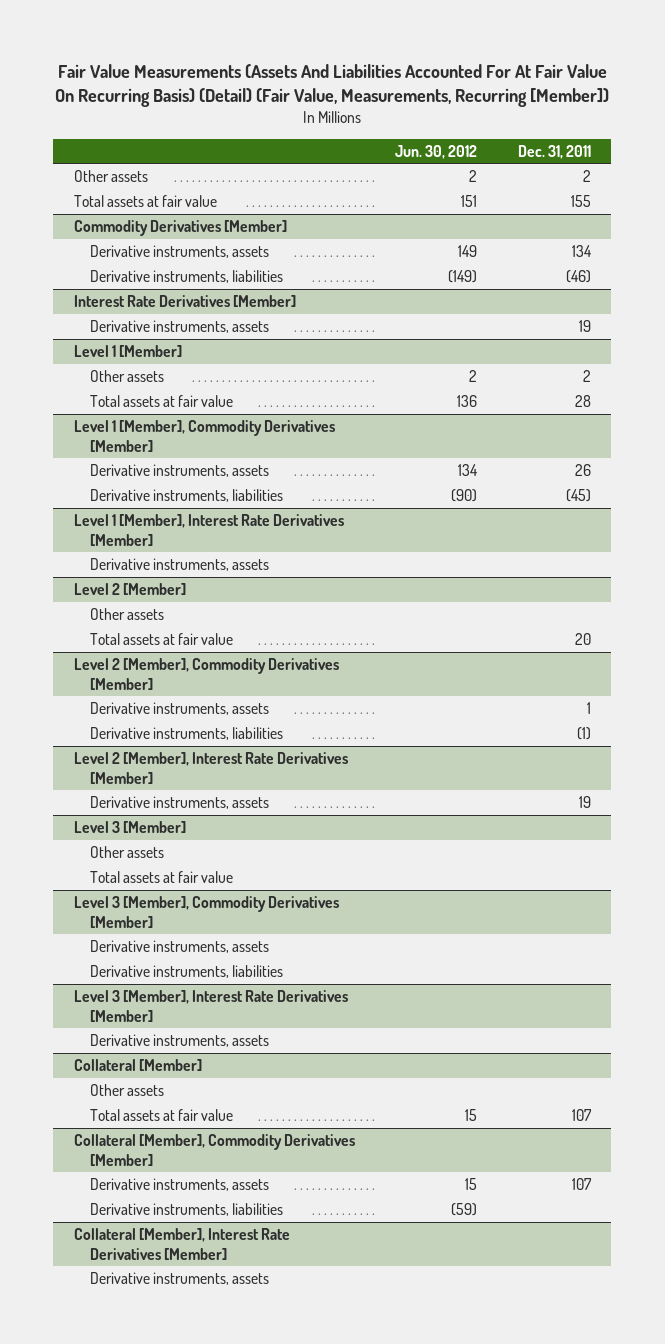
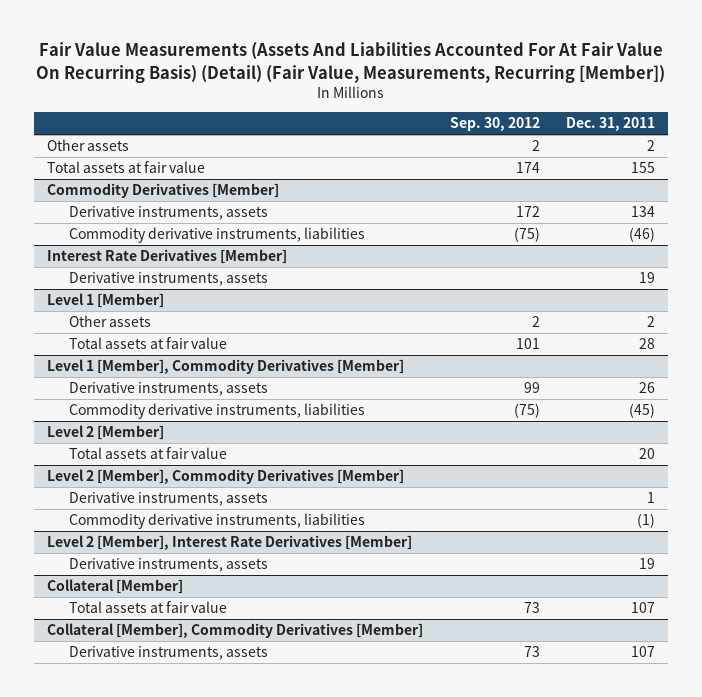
[395,144,478,159] Jun. 30, 2012 -> none
none -> [449,117,540,132] Sep. 30, 2012
[90,270,284,284] Derivative instruments, liabilities -> [68,227,365,244] Commodity derivative instruments, liabilities
[73,514,344,546] Level 1 [Member], Interest Rate Derivatives [Member] -> none
[90,558,270,572] Derivative instruments, assets -> none
[90,489,284,503] Derivative instruments, liabilities -> [68,403,365,420] Commodity derivative instruments, liabilities
[90,608,165,621] Other assets -> none
[90,727,284,741] Derivative instruments, liabilities -> [68,513,365,530] Commodity derivative instruments, liabilities
[73,821,186,834] Level 3 [Member] -> none
[90,846,165,859] Other assets -> none
[90,871,234,884] Total assets at fair value -> none
[73,896,339,928] Level 3 [Member], Commodity Derivatives [Member] -> none
[90,940,270,954] Derivative instruments, assets -> none
[90,965,284,979] Derivative instruments, liabilities -> none
[73,990,348,1022] Level 3 [Member], Interest Rate Derivatives [Member] -> none
[90,1034,270,1048] Derivative instruments, assets -> none
[90,1084,165,1097] Other assets -> none
[90,1203,284,1217] Derivative instruments, liabilities -> none
[73,1228,290,1260] Collateral [Member], Interest Rate Derivatives [Member] -> none
[90,1272,270,1286] Derivative instruments, assets -> none

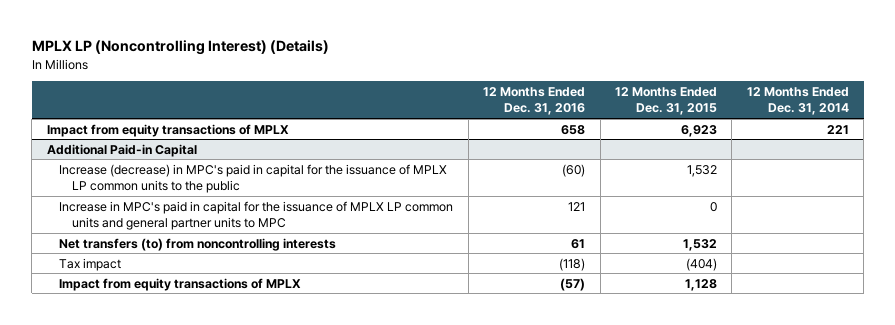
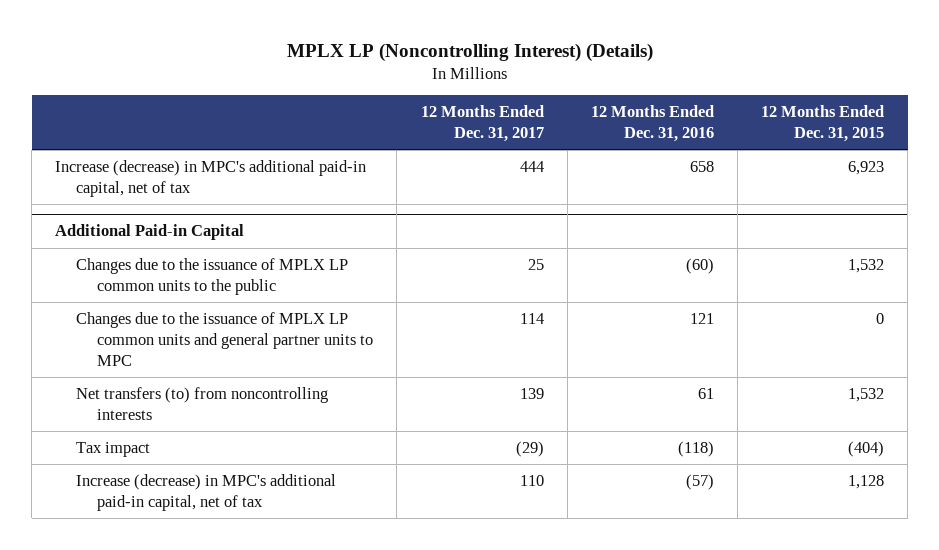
[746,87,849,116] 12 Months Ended Dec. 31, 2014 -> none
none -> [420,105,544,142] 12 Months Ended Dec. 31, 2017
[46,123,289,137] Impact from equity transactions of MPLX -> [55,159,367,197] Increase (decrease) in MPC's additional paid-in capital, net of tax
[59,163,448,194] Increase (decrease) in MPC's paid in capital for the issuance of MPLX LP common units to the public -> [76,257,349,295] Changes due to the issuance of MPLX LP common units to the public
[59,200,454,231] Increase in MPC's paid in capital for the issuance of MPLX LP common units and general partner units to MPC -> [76,311,374,366] Changes due to the issuance of MPLX LP common units and general partner units to MPC
[59,277,302,291] Impact from equity transactions of MPLX -> [76,473,337,511] Increase (decrease) in MPC's additional paid-in capital, net of tax

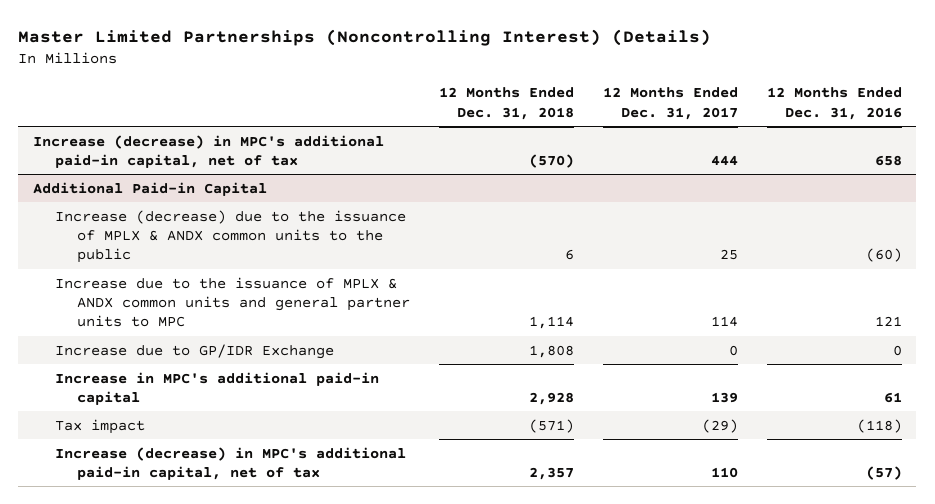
[286,42,653,62] MPLX LP (Noncontrolling Interest) (Details) -> [18,29,712,47] Master Limited Partnerships (Noncontrolling Interest) (Details)
[760,105,884,142] 12 Months Ended Dec. 31, 2015 -> none
none -> [439,87,575,120] 12 Months Ended Dec. 31, 2018
[76,257,349,295] Changes due to the issuance of MPLX LP common units to the public -> [55,209,407,264] Increase (decrease) due to the issuance of MPLX & ANDX common units to the public
[76,311,374,366] Changes due to the issuance of MPLX LP common units and general partner units to MPC -> [55,276,411,328] Increase due to the issuance of MPLX & ANDX common units and general partner units to MPC
none -> [55,343,335,359] Increase due to GP/IDR Exchange
[76,386,329,420] Net transfers (to) from noncontrolling interests -> [55,371,380,405] Increase in MPC's additional paid-in capital

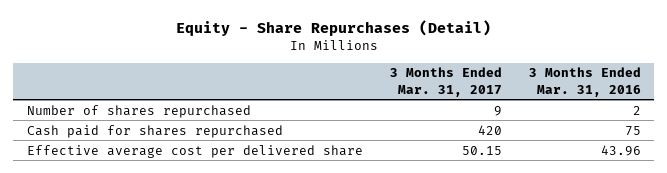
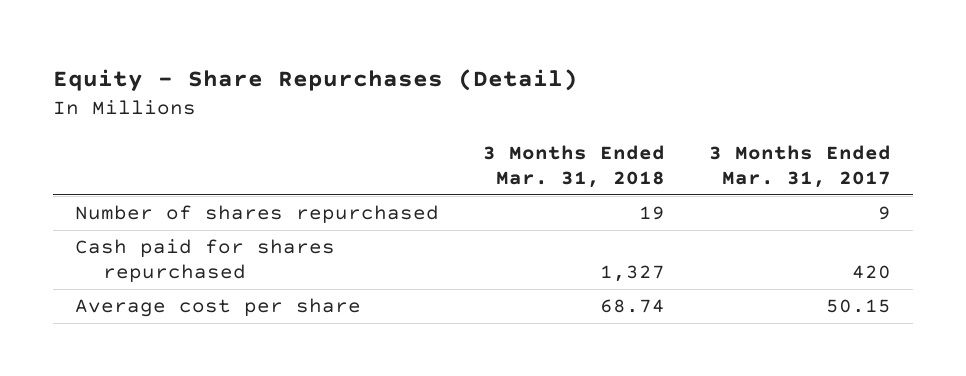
[528,67,641,97] 3 Months Ended Mar. 31, 2016 -> none
none -> [483,144,666,188] 3 Months Ended Mar. 31, 2018
[26,144,363,158] Effective average cost per delivered share -> [75,298,362,318] Average cost per share

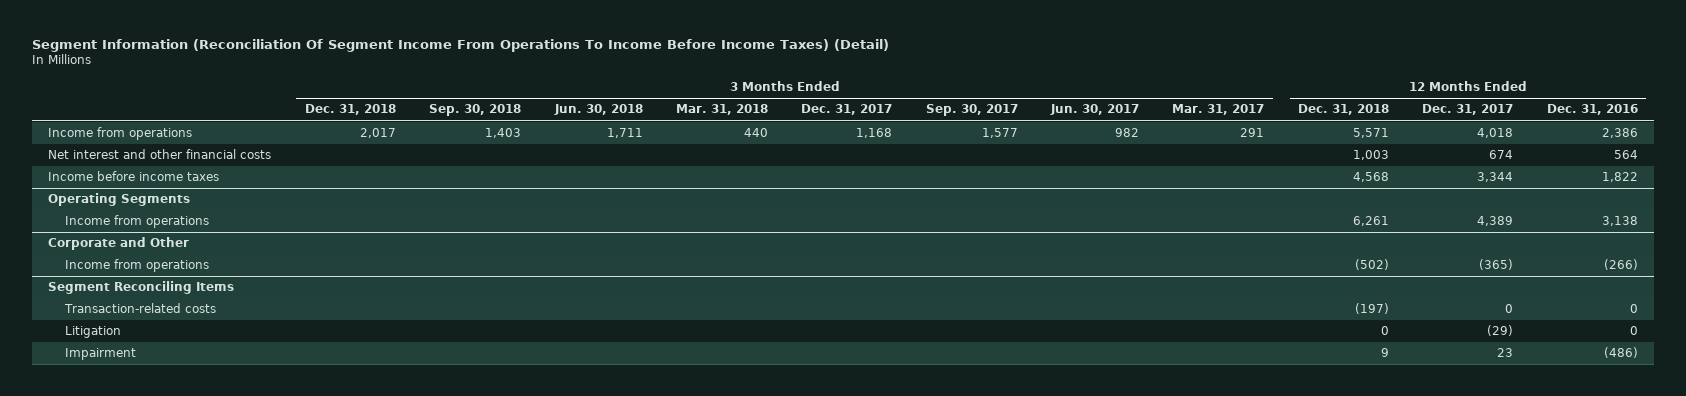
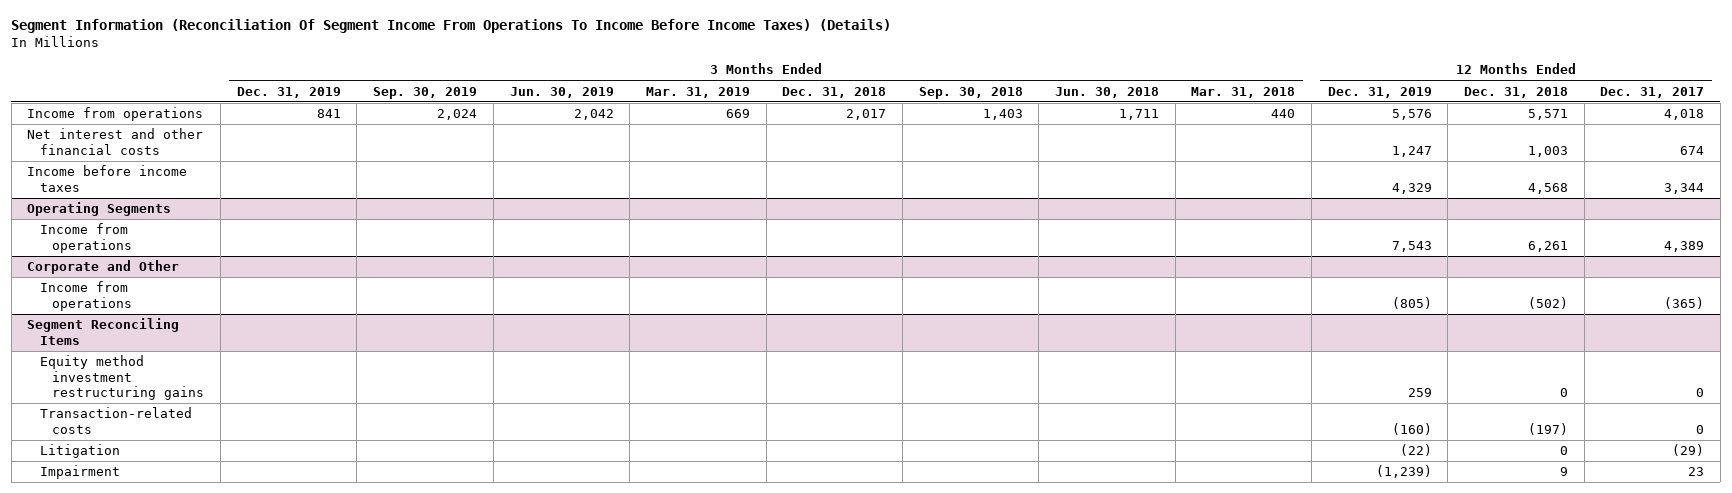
[31,39,889,53] Segment Information (Reconciliation Of Segment Income From Operations To Income Before Income Taxes) (Detail) -> [11,19,892,34] Segment Information (Reconciliation Of Segment Income From Operations To Income Before Income Taxes) (Details)
[801,104,893,116] Dec. 31, 2017 -> none
[925,104,1018,117] Sep. 30, 2017 -> none
[1050,104,1140,116] Jun. 30, 2017 -> none
[1172,104,1265,116] Mar. 31, 2017 -> none
[1546,104,1638,116] Dec. 31, 2016 -> none
none -> [236,86,341,98] Dec. 31, 2019
none -> [373,86,478,99] Sep. 30, 2019
none -> [509,86,614,98] Jun. 30, 2019
none -> [645,86,750,98] Mar. 31, 2019
none -> [1327,86,1432,98] Dec. 31, 2019
none -> [39,355,205,401] Equity method investment restructuring gains

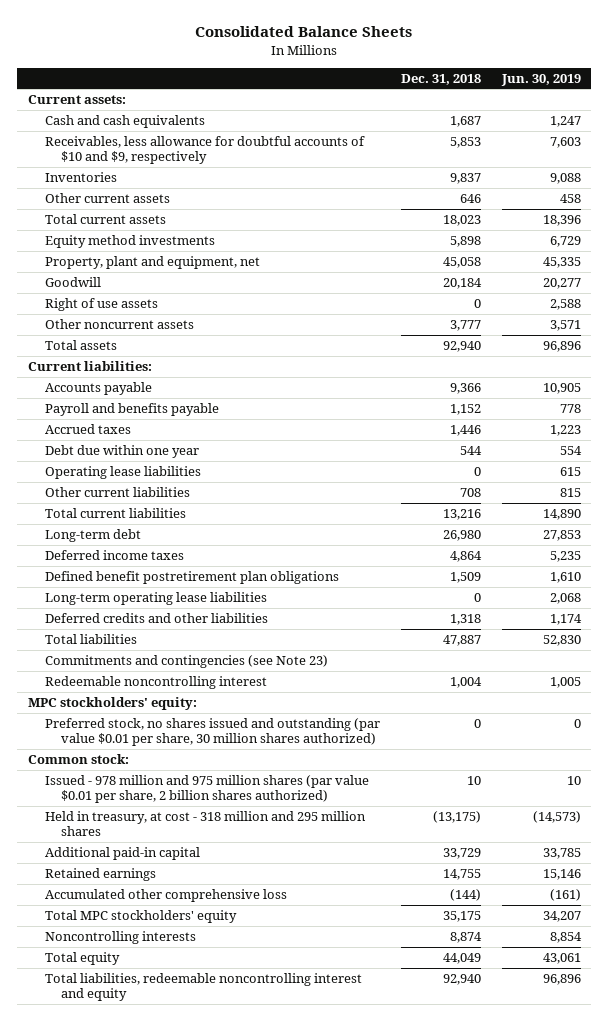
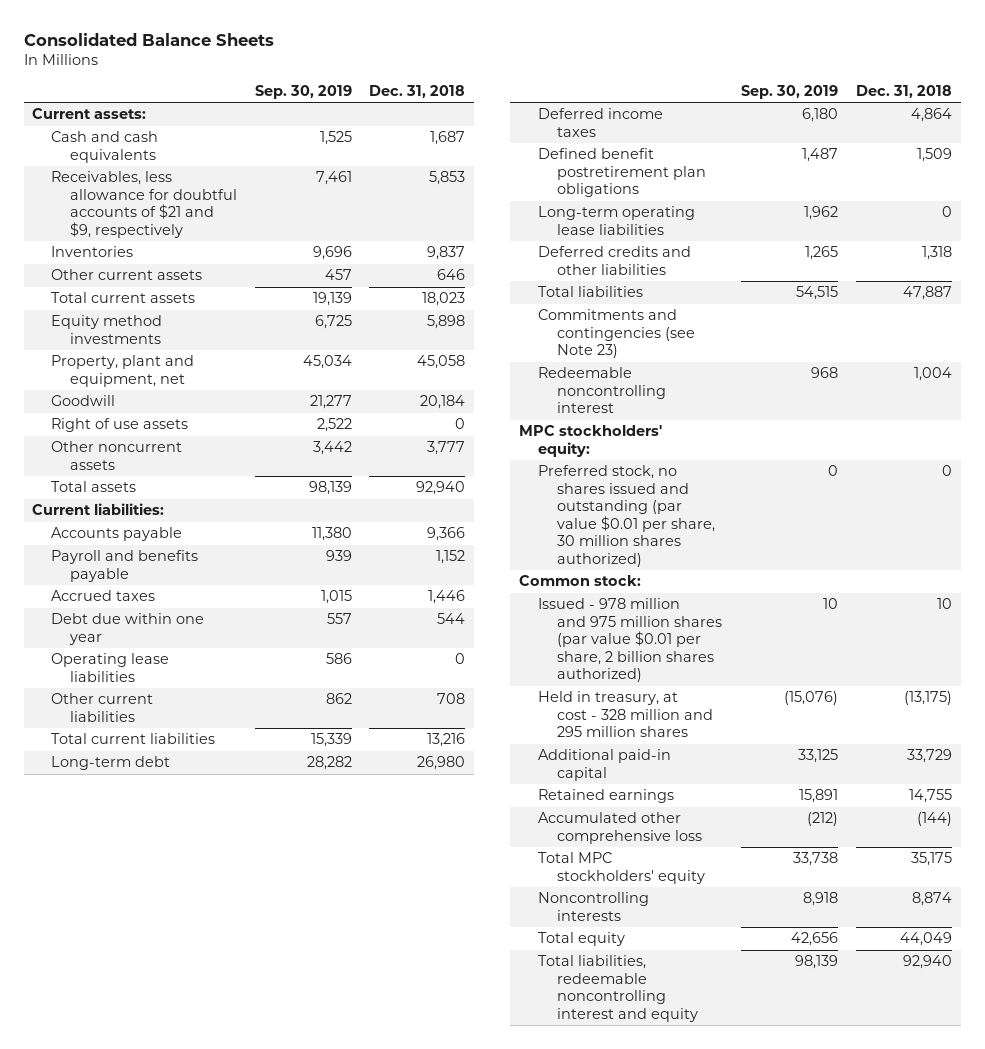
[500,73,581,86] Jun. 30, 2019 -> none
none -> [254,85,352,100] Sep. 30, 2019
[44,135,365,165] Receivables, less allowance for doubtful accounts of $10 and $9, respectively -> [51,171,237,238] Receivables, less allowance for doubtful accounts of $21 and $9, respectively
[44,810,366,837] Held in treasury, at cost - 318 million and 295 million shares -> [537,691,713,738] Held in treasury, at cost - 328 million and 295 million shares

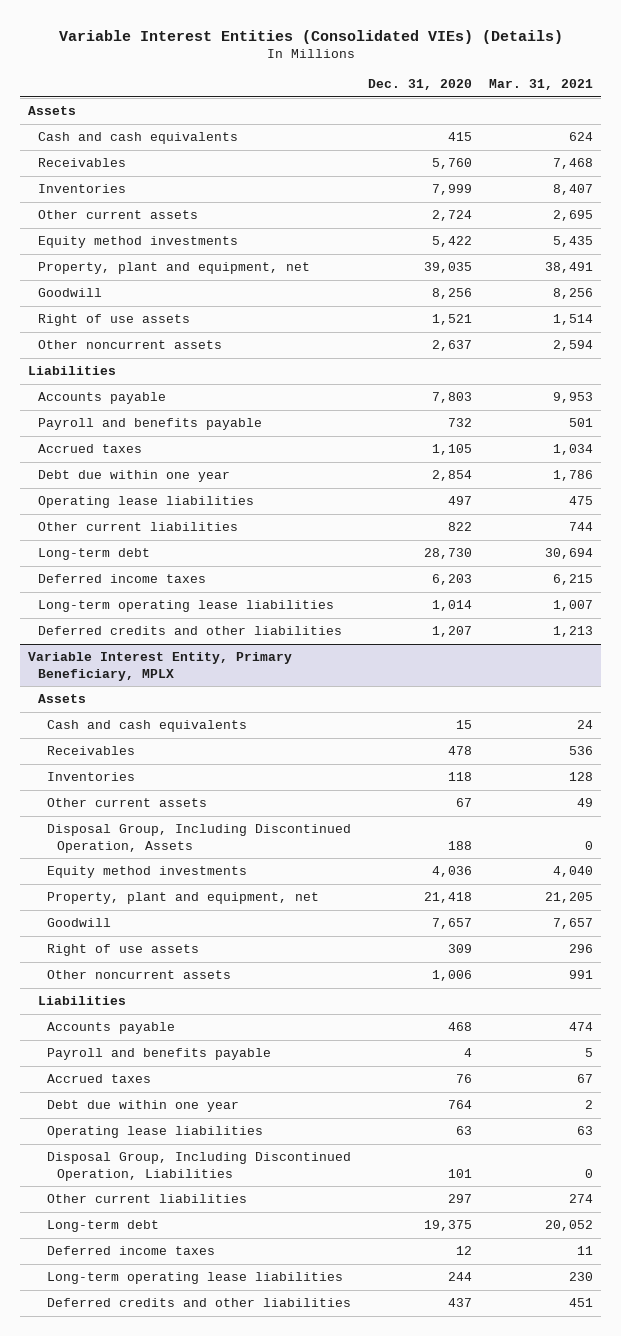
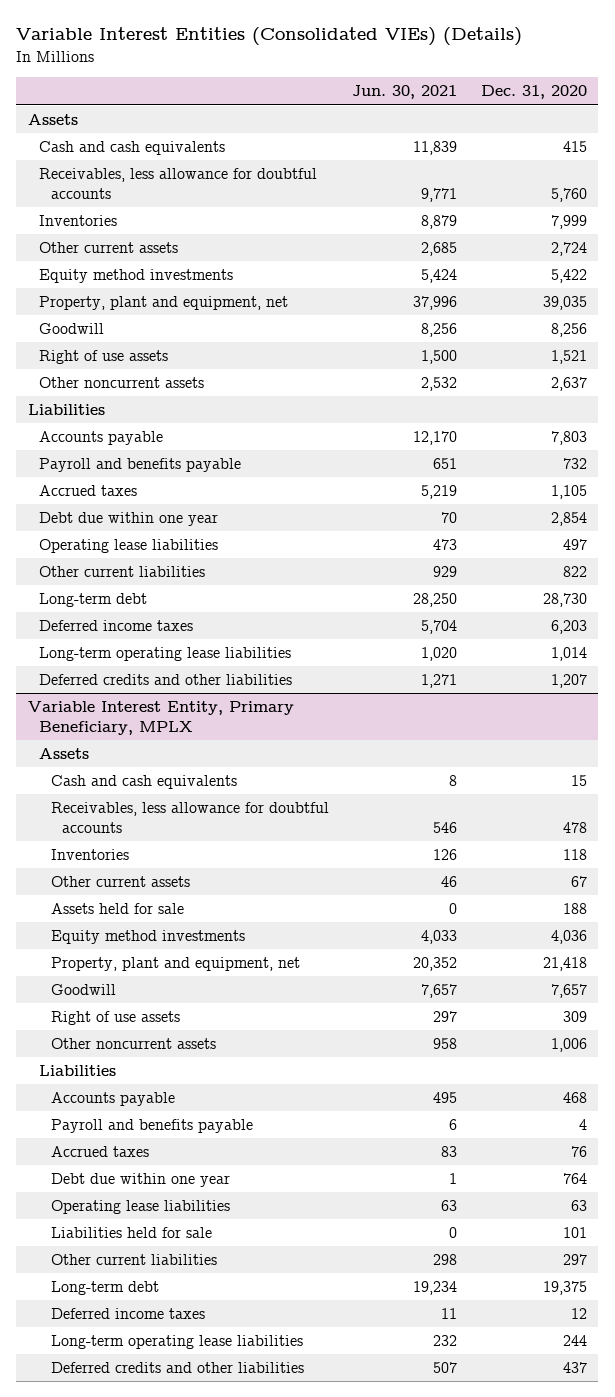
[488,79,593,91] Mar. 31, 2021 -> none
none -> [352,85,458,100] Jun. 30, 2021
[37,158,126,168] Receivables -> [39,168,318,199] Receivables, less allowance for doubtful accounts
[47,746,136,756] Receivables -> [50,802,329,833] Receivables, less allowance for doubtful accounts
[47,824,352,854] Disposal Group, Including Discontinued Operation, Assets -> [50,903,184,915] Assets held for sale
[47,1152,352,1182] Disposal Group, Including Discontinued Operation, Liabilities -> [50,1227,212,1239] Liabilities held for sale

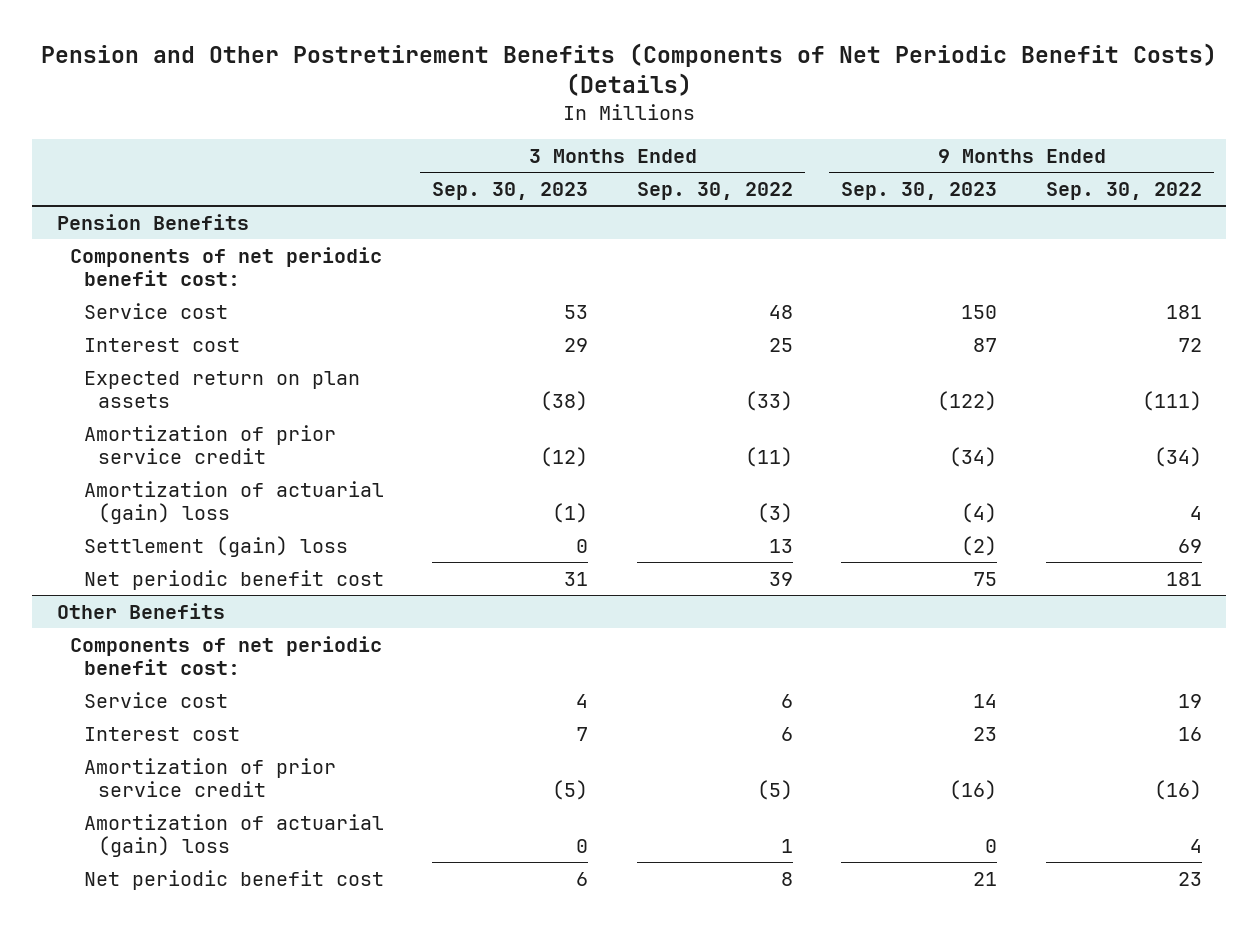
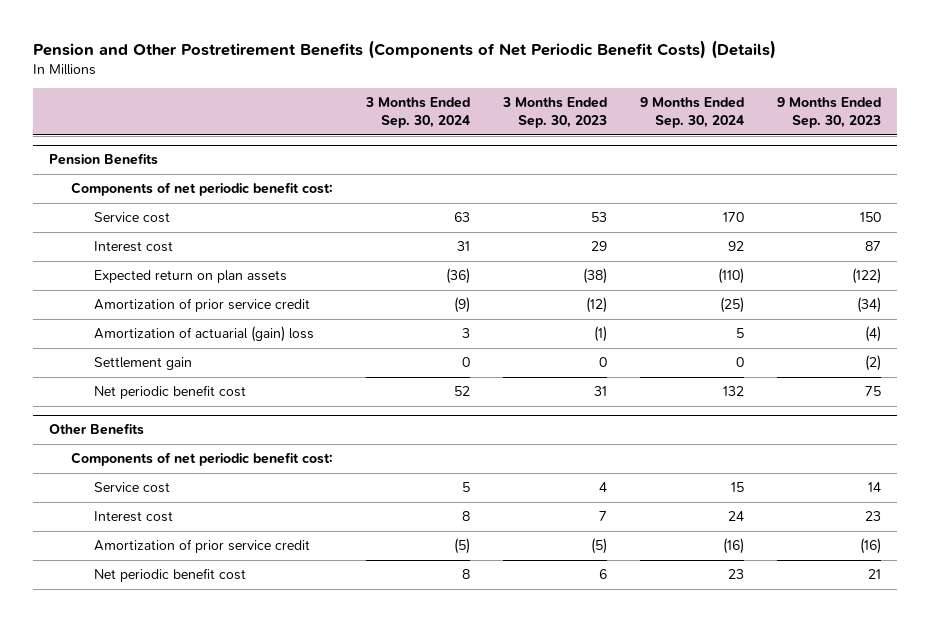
[636,181,793,200] Sep. 30, 2022 -> none
[1045,181,1202,200] Sep. 30, 2022 -> none
none -> [365,97,471,129] 3 Months Ended Sep. 30, 2024
none -> [639,97,744,129] 9 Months Ended Sep. 30, 2024
[83,535,348,557] Settlement (gain) loss -> [93,357,192,371] Settlement gain
[83,813,384,857] Amortization of actuarial (gain) loss -> none

